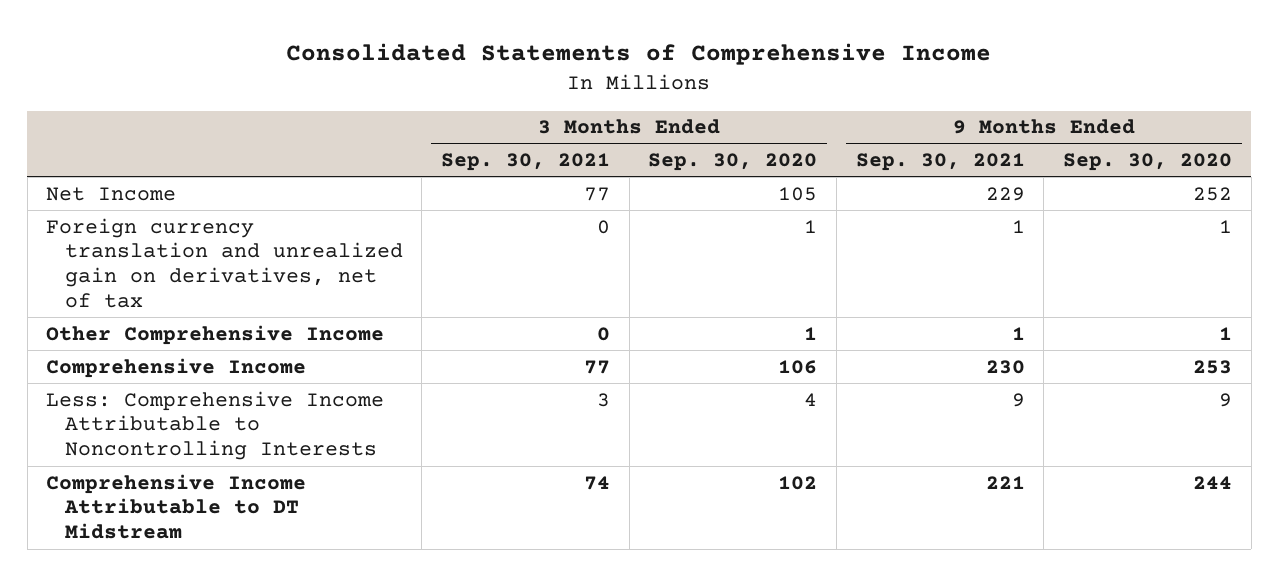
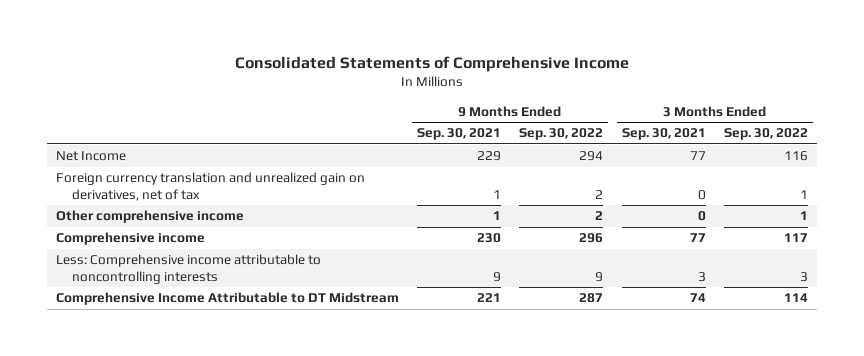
[648,153,818,172] Sep. 30, 2020 -> none
[1063,153,1233,172] Sep. 30, 2020 -> none
none -> [519,128,604,141] Sep. 30, 2022
none -> [724,128,809,141] Sep. 30, 2022
[46,324,385,345] Other Comprehensive Income -> [55,210,244,224] Other comprehensive income
[46,357,307,378] Comprehensive Income -> [55,232,205,246] Comprehensive income
[46,390,385,461] Less: Comprehensive Income Attributable to Noncontrolling Interests -> [55,254,321,284] Less: Comprehensive income attributable to noncontrolling interests

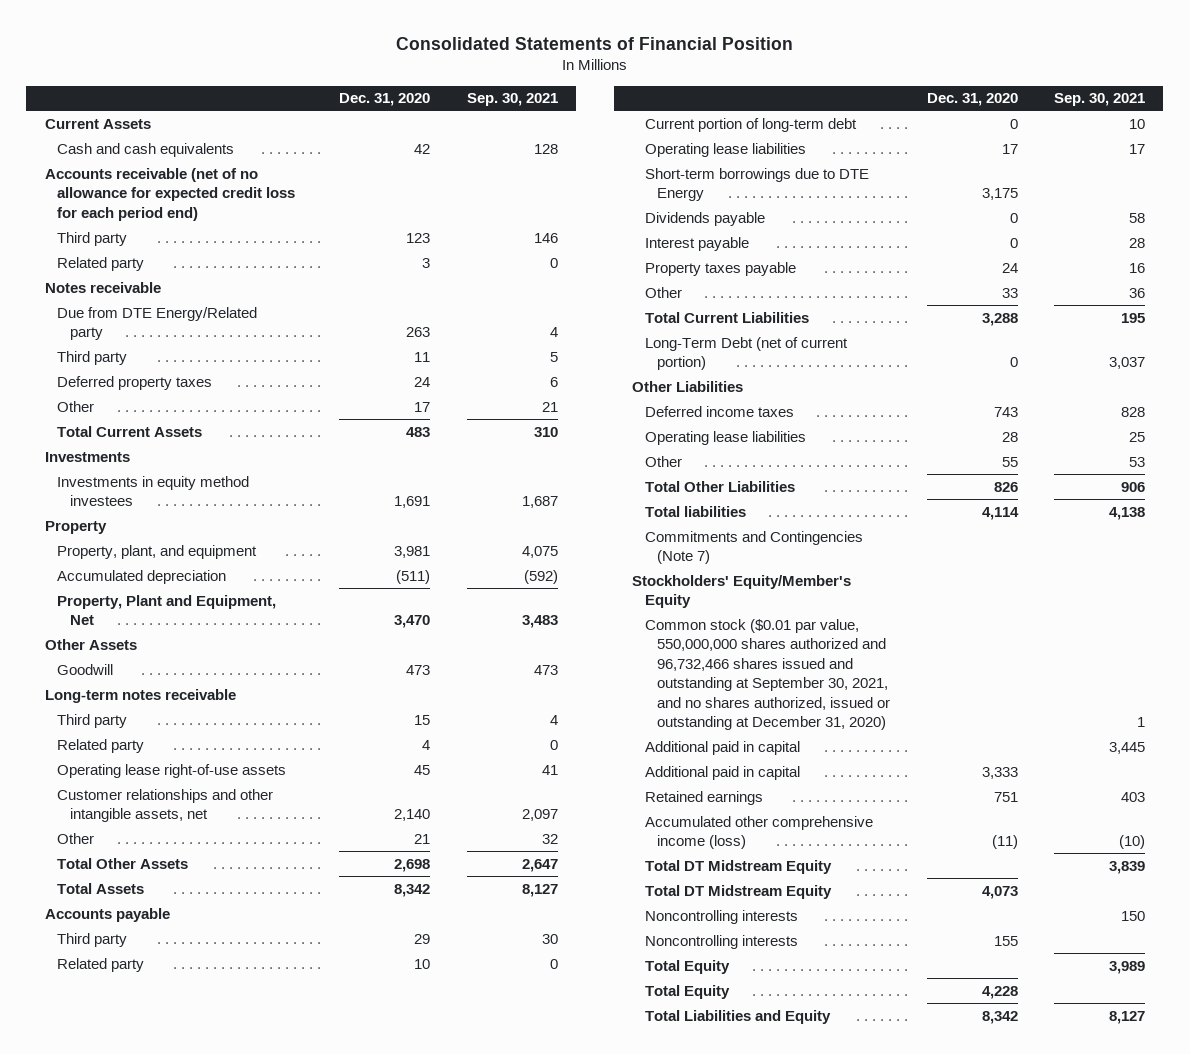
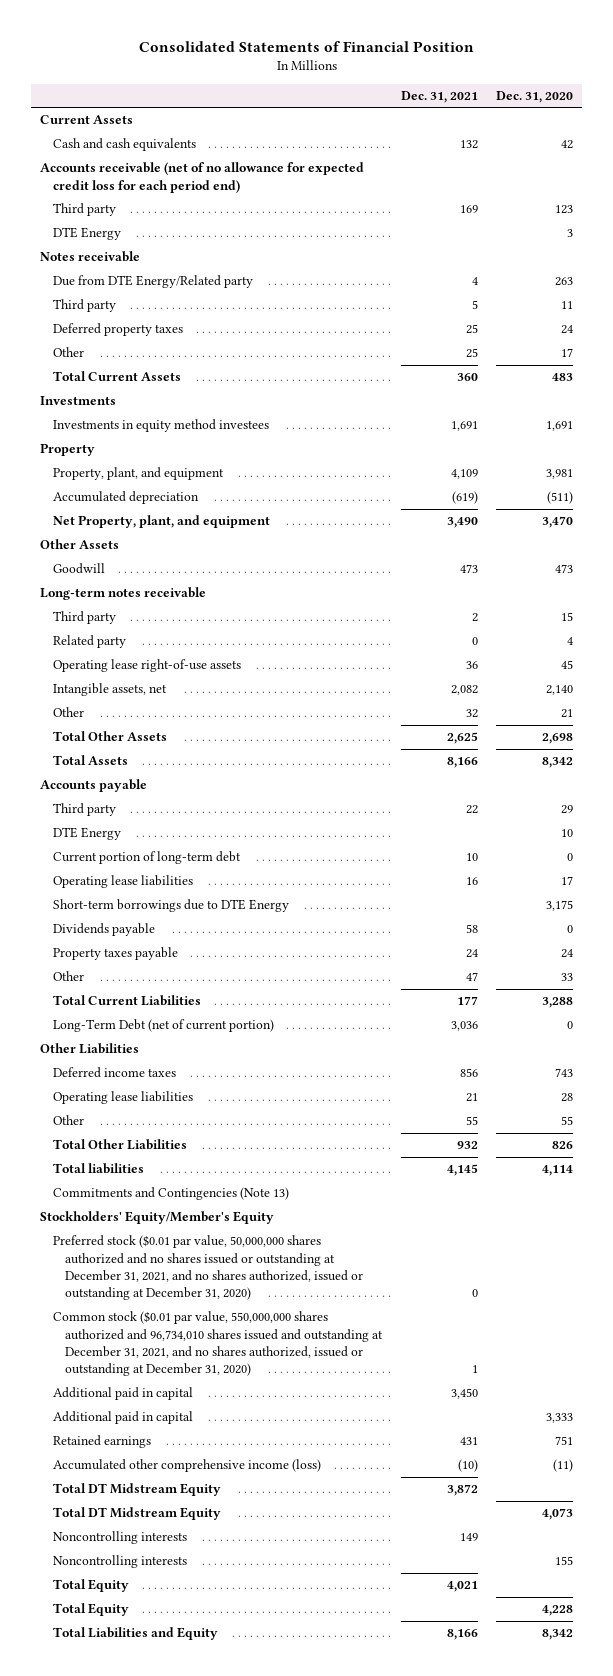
[466,93,558,107] Sep. 30, 2021 -> none
none -> [400,90,478,103] Dec. 31, 2021
[57,256,145,271] Related party -> [52,227,121,241] DTE Energy
[57,594,277,626] Property, Plant and Equipment, Net -> [52,515,270,529] Net Property, plant, and equipment
[57,788,274,823] Customer relationships and other intangible assets, net -> [52,683,167,697] Intangible assets, net
[57,957,145,972] Related party -> [52,827,121,841] DTE Energy
[644,236,749,251] Interest payable -> none
[644,530,863,565] Commitments and Contingencies (Note 7) -> [52,1187,289,1201] Commitments and Contingencies (Note 13)
none -> [52,1235,364,1301] Preferred stock ($0.01 par value, 50,000,000 shares authorized and no shares issued or outstanding at December 31, 2021, and no shares authorized, issued or outstanding at December 31, 2020)
[644,618,890,731] Common stock ($0.01 par value, 550,000,000 shares authorized and 96,732,466 shares issued and outstanding at September 30, 2021, and no shares authorized, issued or outstanding at December 31, 2020) -> [52,1311,384,1377] Common stock ($0.01 par value, 550,000,000 shares authorized and 96,734,010 shares issued and outstanding at December 31, 2021, and no shares authorized, issued or outstanding at December 31, 2020)

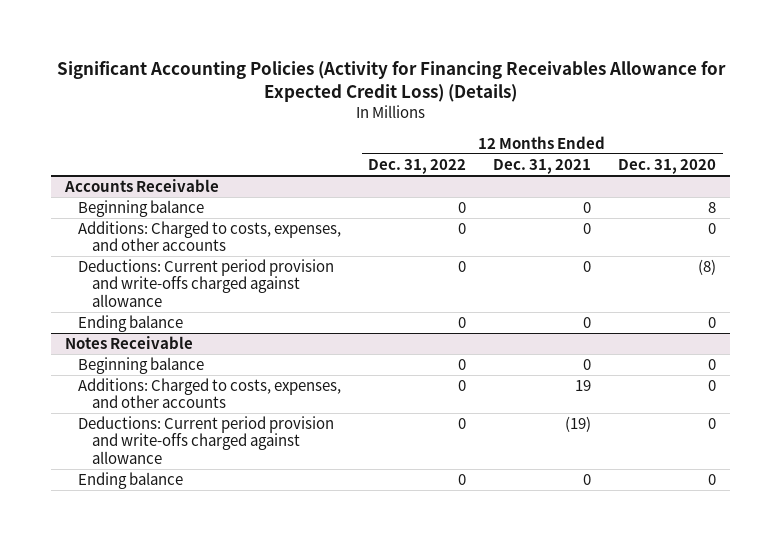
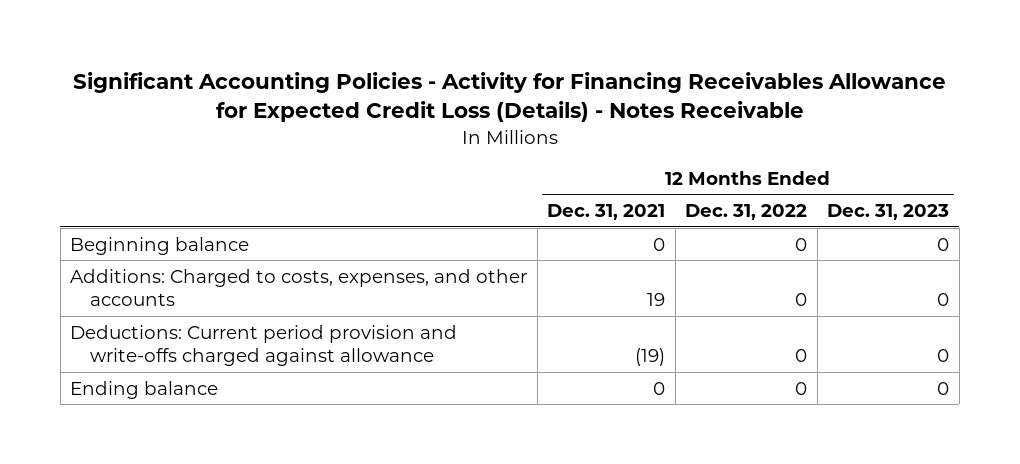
[56,60,726,102] Significant Accounting Policies (Activity for Financing Receivables Allowance for Expected Credit Loss) (Details) -> [72,72,946,123] Significant Accounting Policies - Activity for Financing Receivables Allowance for Expected Credit Loss (Details) - Notes Receivable
[618,158,717,174] Dec. 31, 2020 -> none
none -> [827,204,950,221] Dec. 31, 2023
[63,179,219,193] Accounts Receivable -> none
[78,221,342,252] Additions: Charged to costs, expenses, and other accounts -> none
[78,259,335,307] Deductions: Current period provision and write-offs charged against allowance -> none
[78,315,184,333] Ending balance -> none
[64,336,193,350] Notes Receivable -> none
[78,357,205,375] Beginning balance -> none

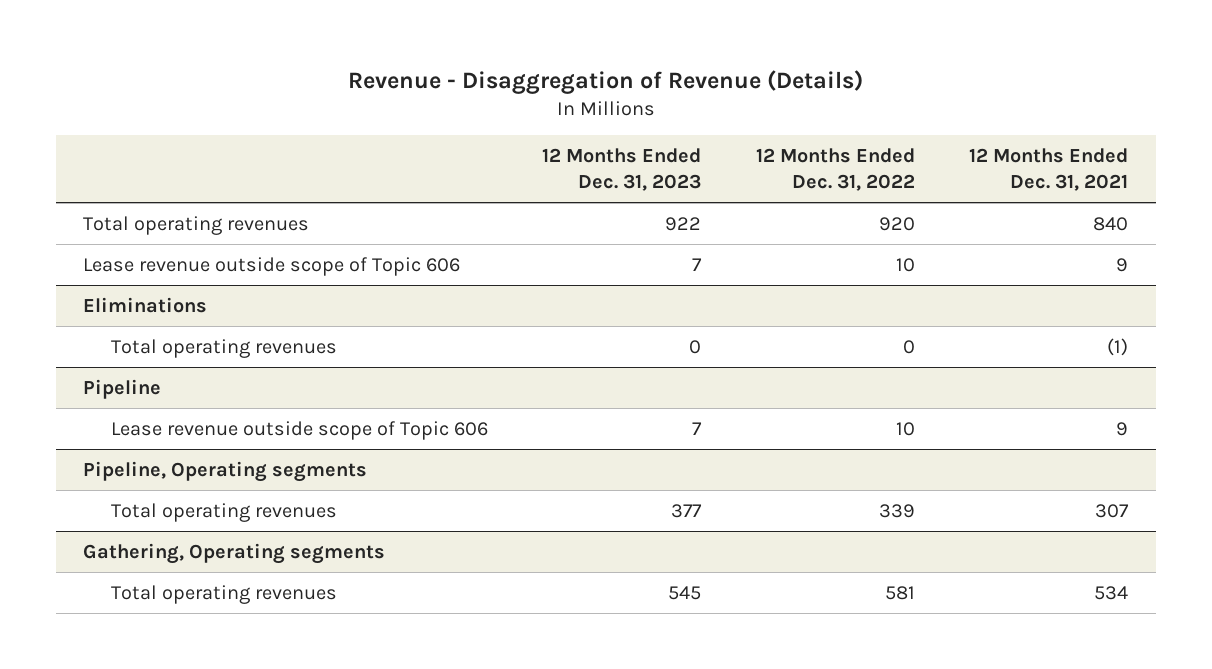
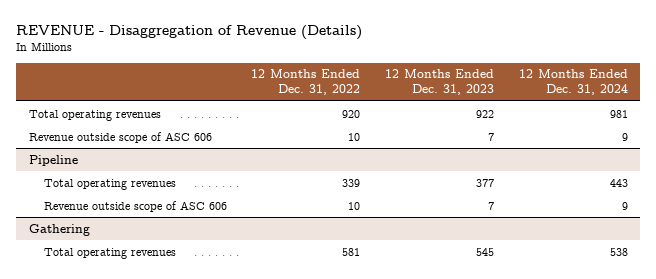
[347,69,863,94] Revenue - Disaggregation of Revenue (Details) -> [16,24,363,40] REVENUE - Disaggregation of Revenue (Details)
[969,147,1129,192] 12 Months Ended Dec. 31, 2021 -> none
none -> [518,69,628,96] 12 Months Ended Dec. 31, 2024
[83,296,208,313] Eliminations -> none
[110,338,337,358] Total operating revenues -> none
[83,256,461,276] Lease revenue outside scope of Topic 606 -> [28,131,212,143] Revenue outside scope of ASC 606
[110,420,488,440] Lease revenue outside scope of Topic 606 -> none
[83,460,368,482] Pipeline, Operating segments -> none
[83,542,386,564] Gathering, Operating segments -> none
none -> [43,200,227,212] Revenue outside scope of ASC 606
none -> [28,223,90,236] Gathering

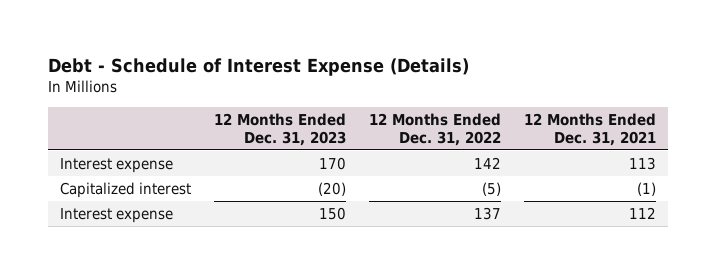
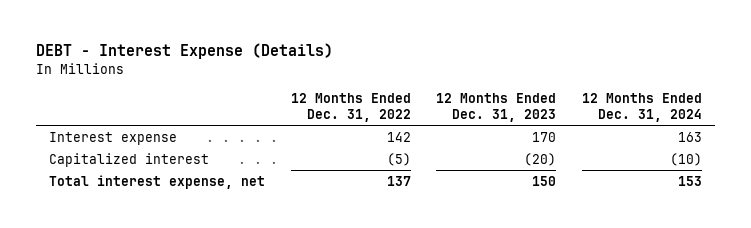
[48,57,470,76] Debt - Schedule of Interest Expense (Details) -> [35,43,333,60] DEBT - Interest Expense (Details)
[524,112,657,146] 12 Months Ended Dec. 31, 2021 -> none
none -> [582,92,703,122] 12 Months Ended Dec. 31, 2024
[59,207,173,223] Interest expense -> [48,174,265,189] Total interest expense, net

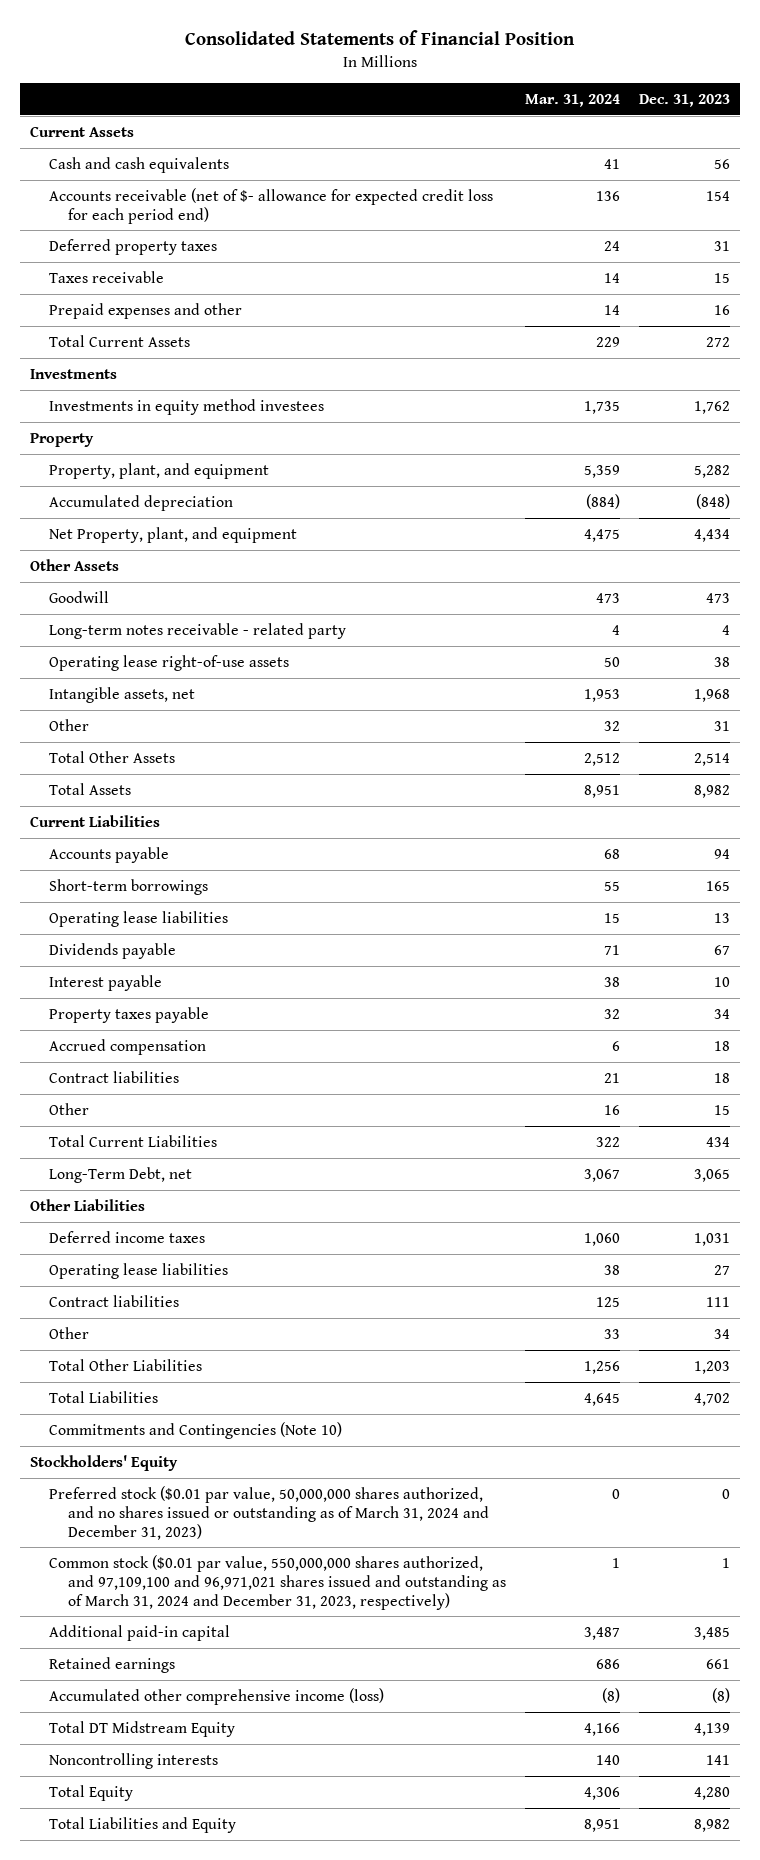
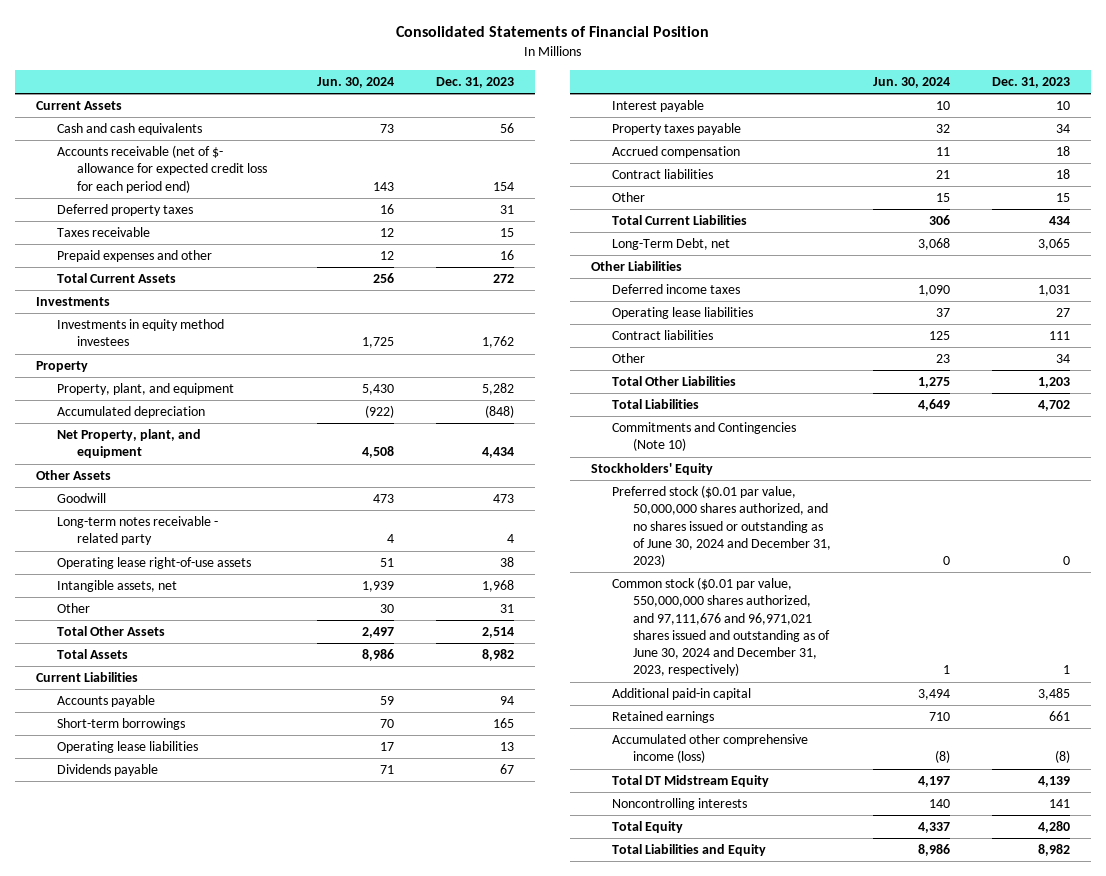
[525,93,621,107] Mar. 31, 2024 -> none
none -> [317,77,395,89] Jun. 30, 2024
[48,1485,490,1540] Preferred stock ($0.01 par value, 50,000,000 shares authorized, and no shares issued or outstanding as of March 31, 2024 and December 31, 2023) -> [612,485,831,568] Preferred stock ($0.01 par value, 50,000,000 shares authorized, and no shares issued or outstanding as of June 30, 2024 and December 31, 2023)
[48,1554,507,1610] Common stock ($0.01 par value, 550,000,000 shares authorized, and 97,109,100 and 96,971,021 shares issued and outstanding as of March 31, 2024 and December 31, 2023, respectively) -> [612,577,830,677] Common stock ($0.01 par value, 550,000,000 shares authorized, and 97,111,676 and 96,971,021 shares issued and outstanding as of June 30, 2024 and December 31, 2023, respectively)

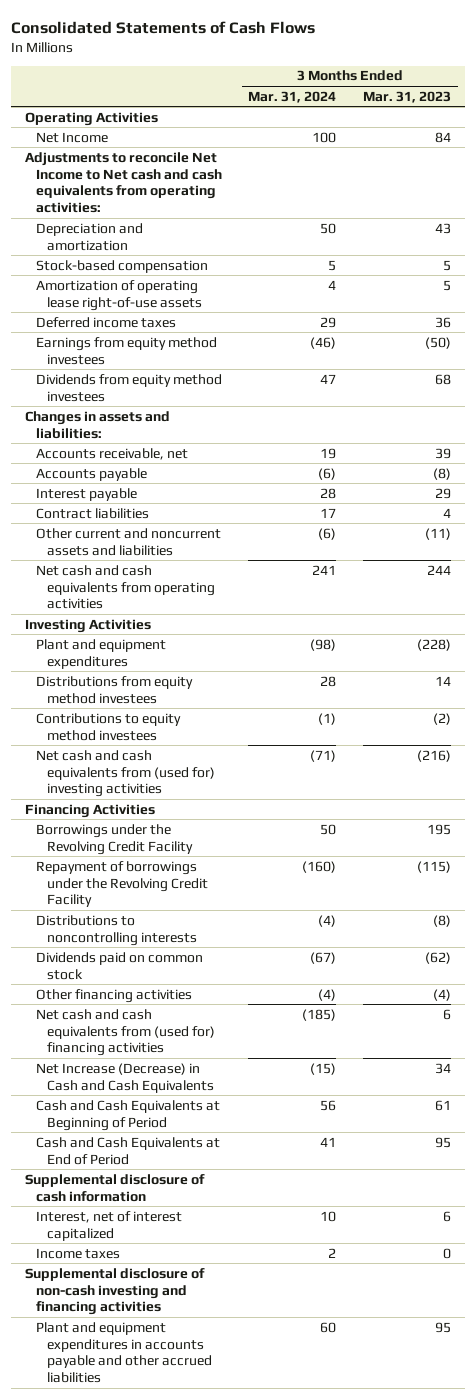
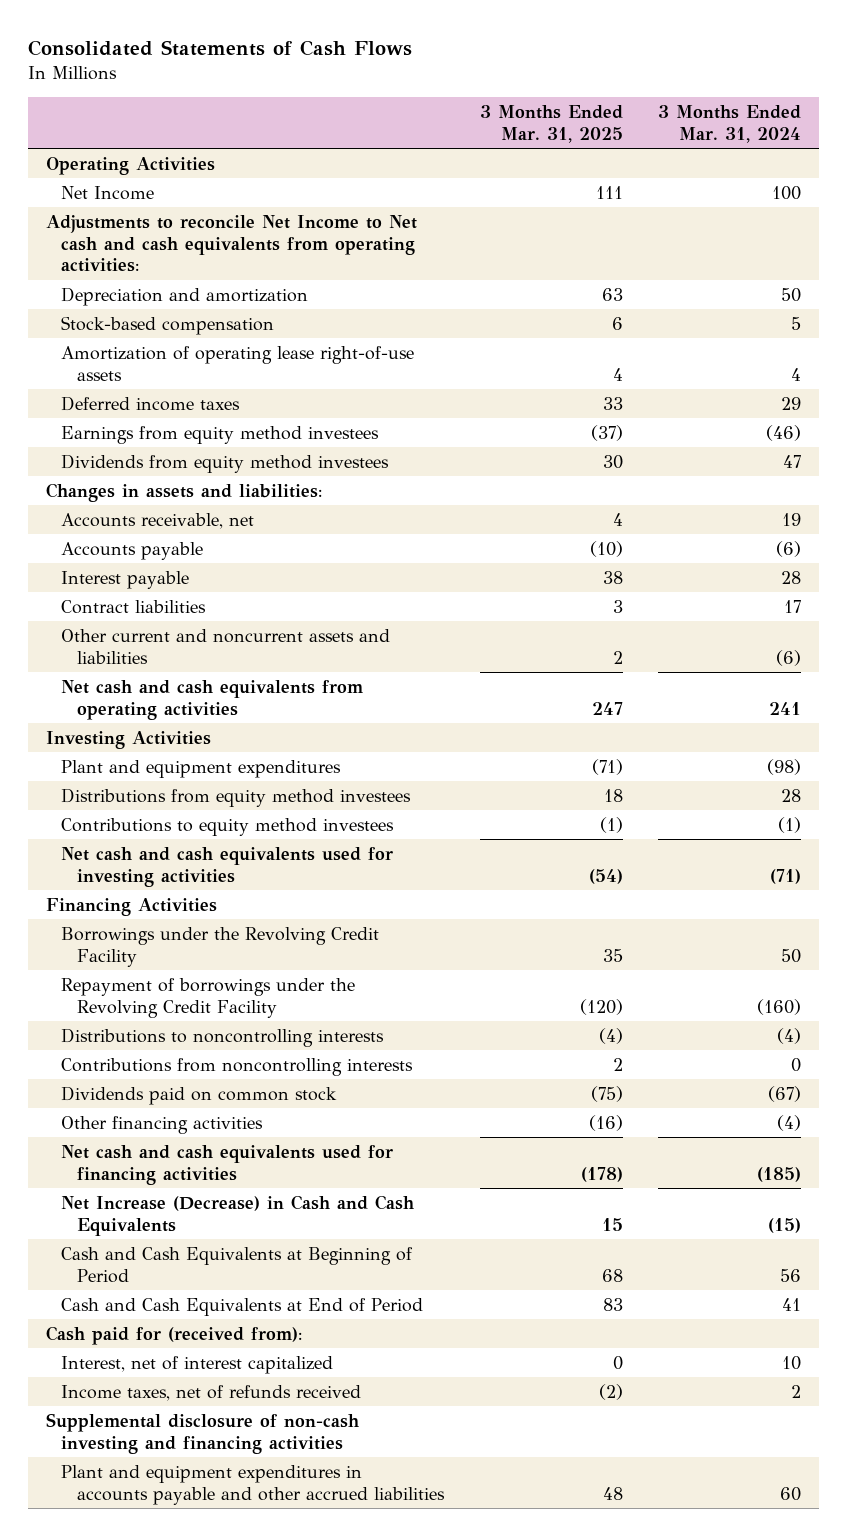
[363,90,452,103] Mar. 31, 2023 -> none
none -> [479,105,623,143] 3 Months Ended Mar. 31, 2025
[35,749,215,798] Net cash and cash equivalents from (used for) investing activities -> [61,846,394,887] Net cash and cash equivalents used for investing activities
none -> [61,1057,414,1076] Contributions from noncontrolling interests
[35,1008,215,1057] Net cash and cash equivalents from (used for) financing activities -> [61,1144,394,1185] Net cash and cash equivalents used for financing activities
[24,1173,205,1202] Supplemental disclosure of cash information -> none
none -> [45,1325,302,1345] Cash paid for (received from):
[35,1247,120,1259] Income taxes -> [61,1384,362,1401] Income taxes, net of refunds received

